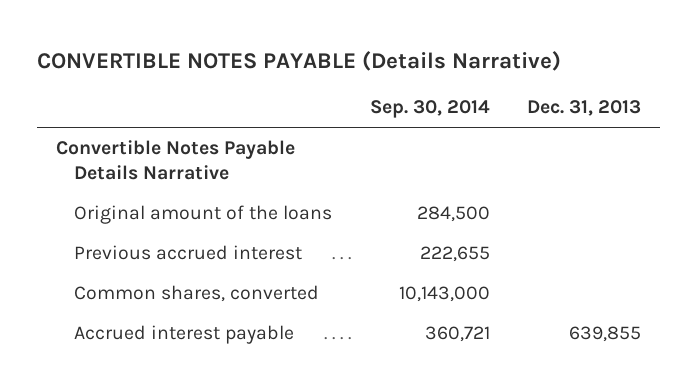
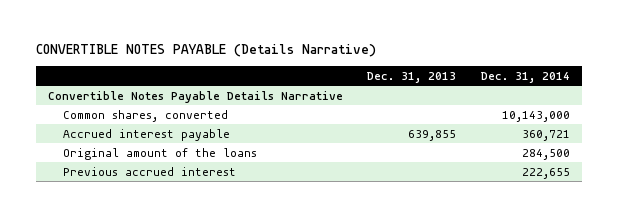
[369,100,490,119] Sep. 30, 2014 -> none
none -> [480,71,570,83] Dec. 31, 2014
[74,205,333,225] Original amount of the loans -> [62,147,257,160] Original amount of the loans
[74,245,303,261] Previous accrued interest -> [62,166,236,176] Previous accrued interest

